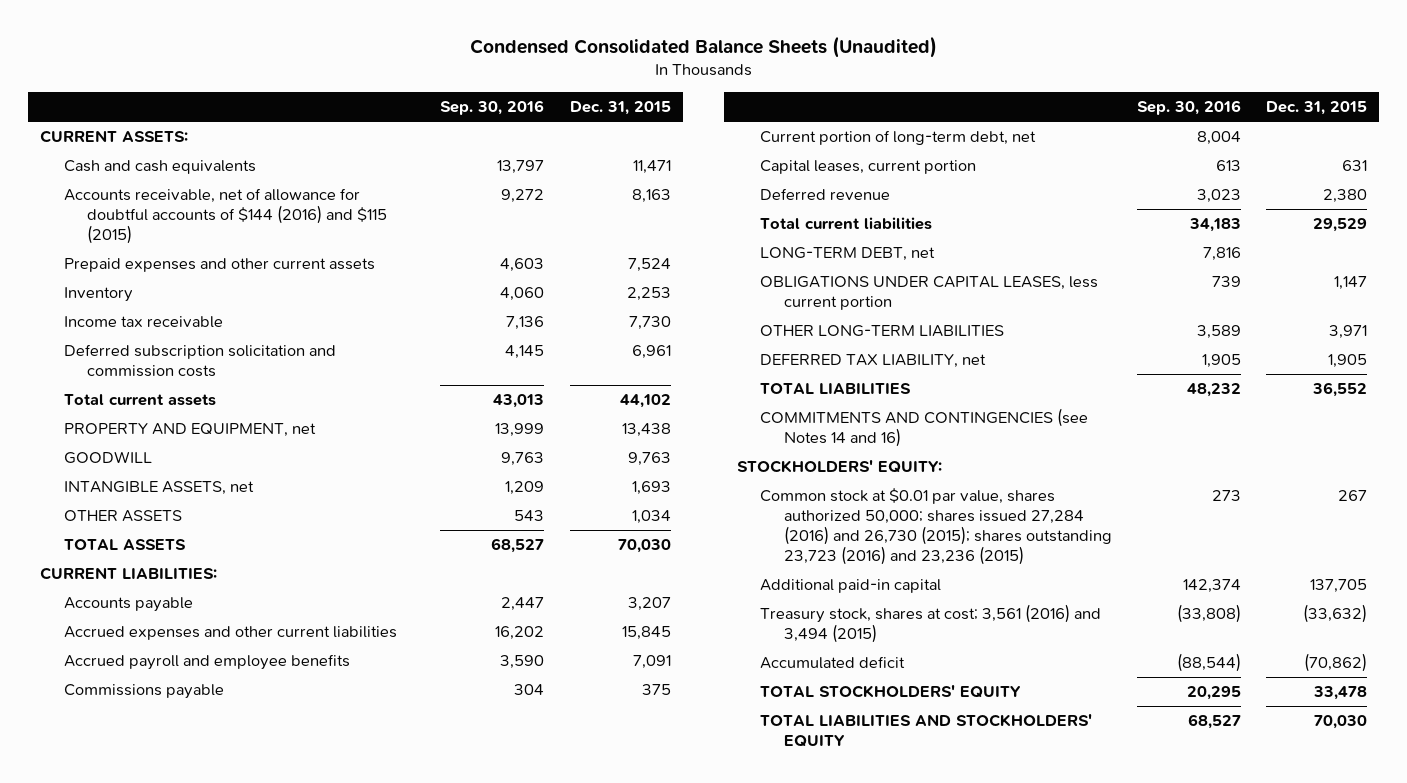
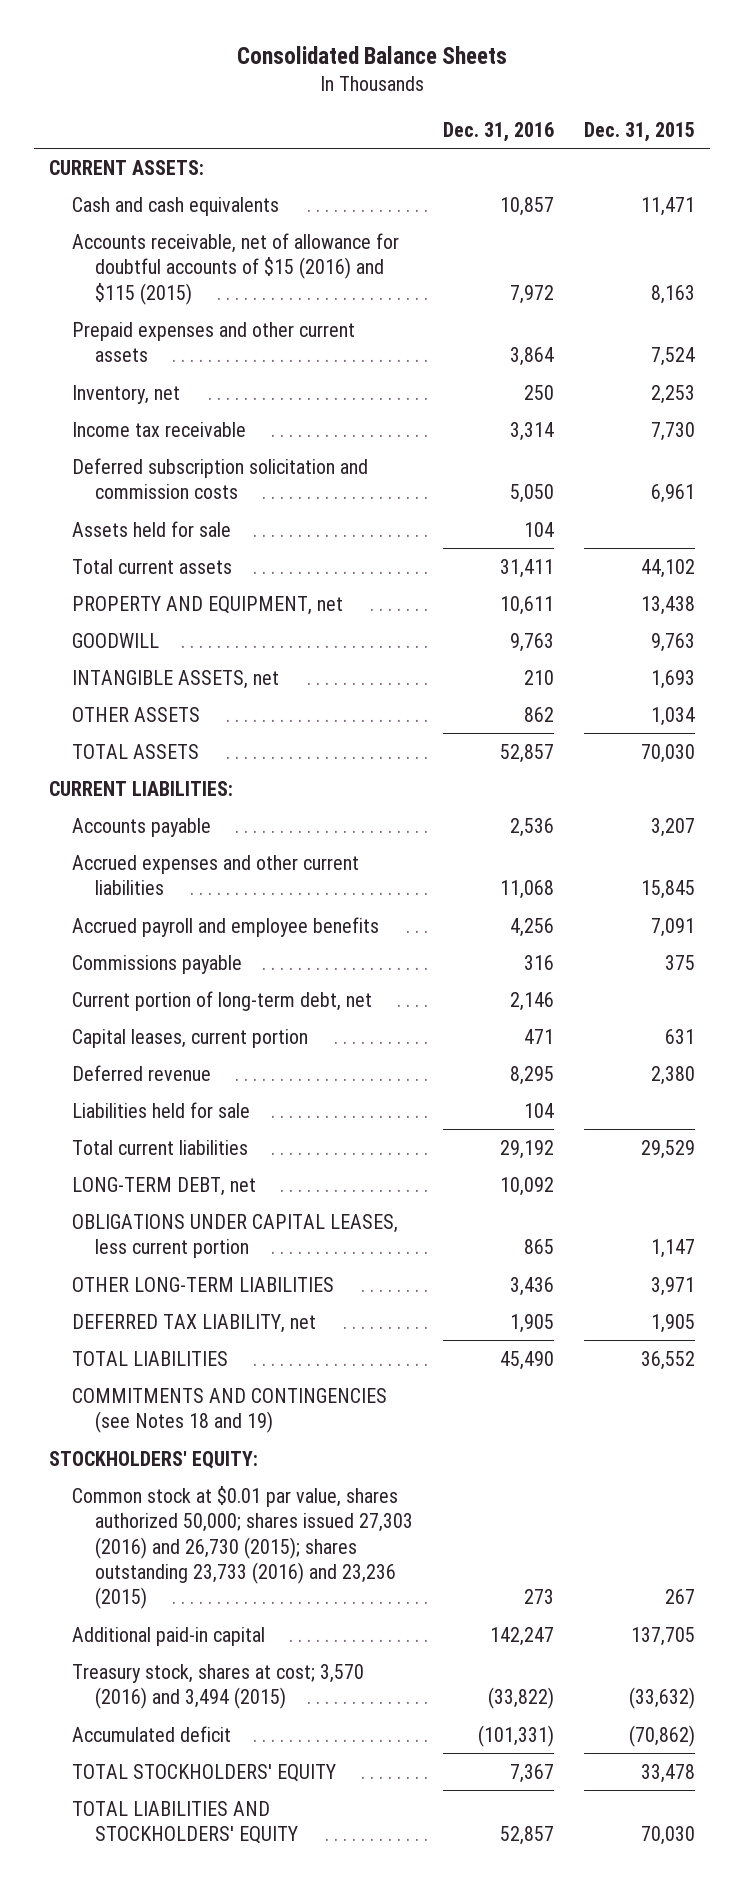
[469,36,937,59] Condensed Consolidated Balance Sheets (Unaudited) -> [237,46,508,65] Consolidated Balance Sheets
[440,100,545,116] Sep. 30, 2016 -> none
none -> [443,121,555,142] Dec. 31, 2016
[63,188,388,245] Accounts receivable, net of allowance for doubtful accounts of $144 (2016) and $115 (2015) -> [72,232,400,305] Accounts receivable, net of allowance for doubtful accounts of $15 (2016) and $115 (2015)
[63,287,133,303] Inventory -> [72,384,181,404] Inventory, net
none -> [72,520,232,537] Assets held for sale
none -> [72,1101,251,1118] Liabilities held for sale
[760,408,1089,448] COMMITMENTS AND CONTINGENCIES (see Notes 14 and 16) -> [72,1387,388,1434] COMMITMENTS AND CONTINGENCIES (see Notes 18 and 19)
[760,488,1112,566] Common stock at $0.01 par value, shares authorized 50,000; shares issued 27,284 (2016) and 26,730 (2015); shares outstanding 23,723 (2016) and 23,236 (2015) -> [72,1485,414,1610] Common stock at $0.01 par value, shares authorized 50,000; shares issued 27,303 (2016) and 26,730 (2015); shares outstanding 23,733 (2016) and 23,236 (2015)
[760,604,1102,644] Treasury stock, shares at cost; 3,561 (2016) and 3,494 (2015) -> [72,1663,365,1710] Treasury stock, shares at cost; 3,570 (2016) and 3,494 (2015)

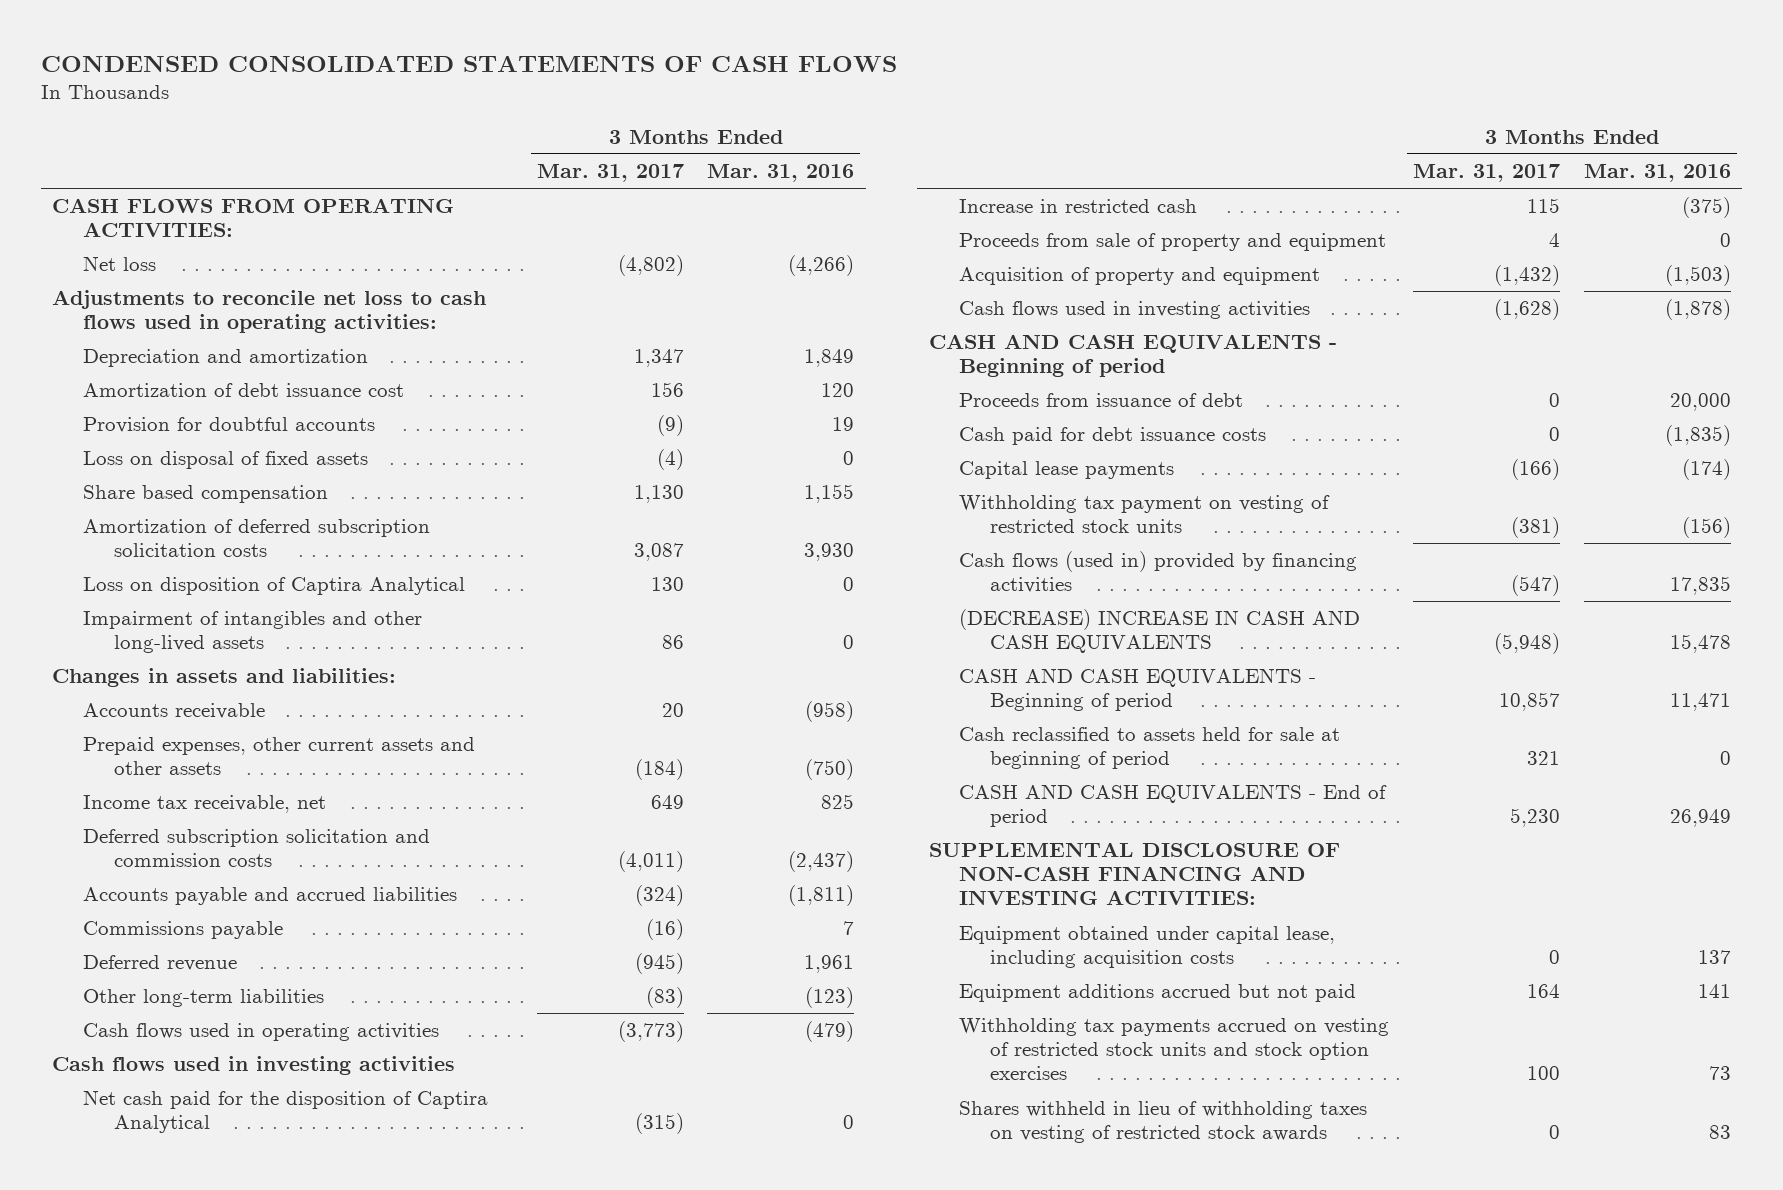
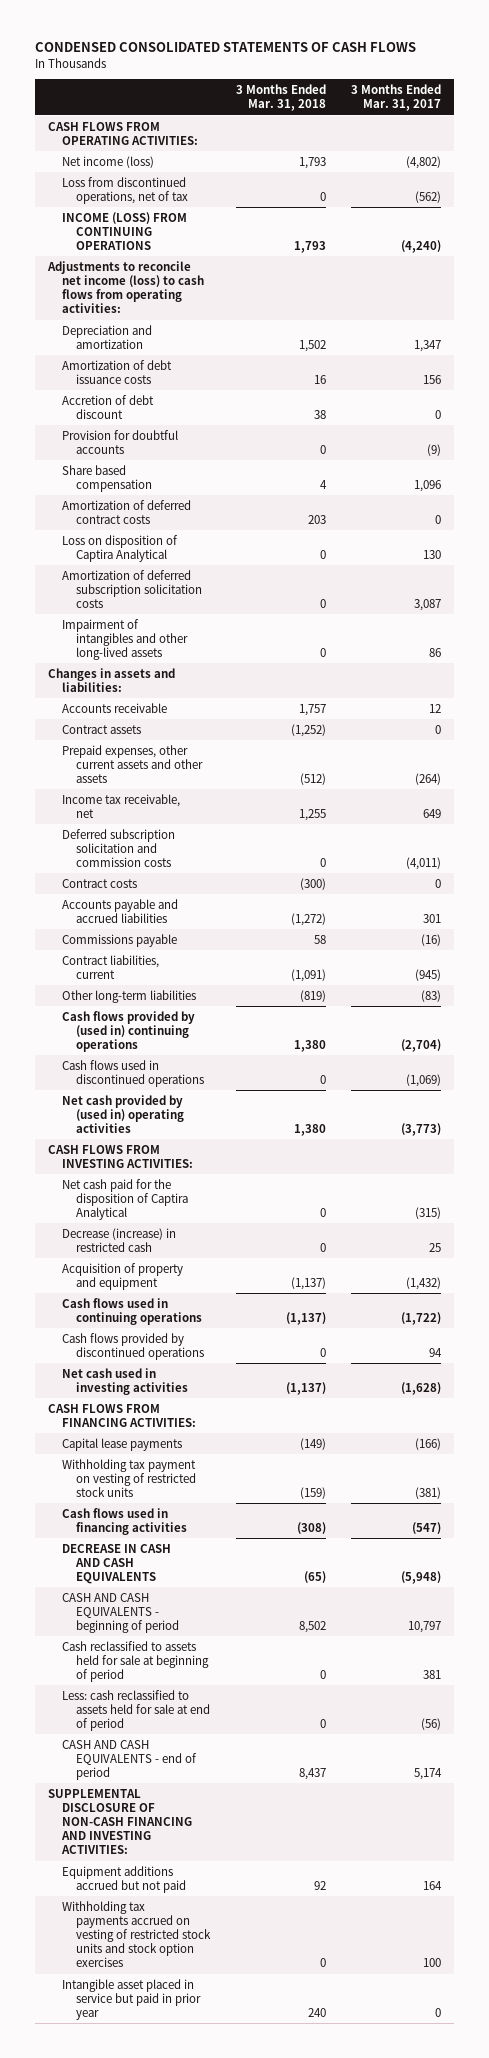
[707,163,855,182] Mar. 31, 2016 -> none
none -> [235,83,326,112] 3 Months Ended Mar. 31, 2018
[83,256,157,272] Net loss -> [61,155,154,168] Net income (loss)
none -> [61,176,188,204] Loss from discontinued operations, net of tax
none -> [61,211,187,251] INCOME (LOSS) FROM CONTINUING OPERATIONS
[52,290,487,334] Adjustments to reconcile net loss to cash flows used in operating activities: -> [46,260,204,314] Adjustments to reconcile net income (loss) to cash flows from operating activities:
[83,383,405,398] Amortization of debt issuance cost -> [61,359,172,384] Amortization of debt issuance costs
none -> [61,394,154,419] Accretion of debt discount
[83,451,369,470] Loss on disposal of fixed assets -> none
[633,485,684,504] 1,130 -> [414,479,442,492] 1,096
none -> [61,499,191,524] Amortization of deferred contract costs
[83,519,431,558] Amortization of deferred subscription solicitation costs -> [61,569,202,609] Amortization of deferred subscription solicitation costs
[661,703,684,718] 20 -> [429,703,442,713] 12
none -> [61,724,141,734] Contract assets
[634,759,684,781] (184) -> [415,773,442,786] (264)
none -> [61,878,137,888] Contract costs
[634,885,684,907] (324) -> [423,913,442,923] 301
[83,955,238,972] Deferred revenue -> [61,954,159,979] Contract liabilities, current
[83,1023,440,1042] Cash flows used in operating activities -> [61,1010,195,1053] Cash flows provided by (used in) continuing operations
[617,1021,684,1043] (3,773) -> [401,1039,442,1053] (2,704)
none -> [61,1059,204,1087] Cash flows used in discontinued operations
none -> [61,1094,184,1134] Net cash provided by (used in) operating activities
[52,1056,456,1076] Cash flows used in investing activities -> [47,1144,193,1168] CASH FLOWS FROM INVESTING ACTIVITIES:
[959,233,1387,252] Proceeds from sale of property and equipment -> none
[959,199,1198,214] Increase in restricted cash -> [61,1227,176,1252] Decrease (increase) in restricted cash
[1527,198,1561,214] 115 -> [429,1242,442,1252] 25
[959,393,1244,408] Proceeds from issuance of debt -> none
[959,427,1267,446] Cash paid for debt issuance costs -> none
[959,301,1311,320] Cash flows used in investing activities -> [61,1297,202,1325] Cash flows used in continuing operations
[1494,299,1561,321] (1,628) -> [401,1311,442,1325] (1,722)
none -> [61,1332,204,1360] Cash flows provided by discontinued operations
none -> [61,1367,188,1395] Net cash used in investing activities
[928,334,1337,378] CASH AND CASH EQUIVALENTS - Beginning of period -> [47,1403,196,1427] CASH FLOWS FROM FINANCING ACTIVITIES:
[959,551,1358,594] Cash flows (used in) provided by financing activities -> [61,1507,187,1535] Cash flows used in financing activities
[959,609,1361,654] (DECREASE) INCREASE IN CASH AND CASH EQUIVALENTS -> [61,1543,171,1585] DECREASE IN CASH AND CASH EQUIVALENTS
[959,668,1317,712] CASH AND CASH EQUIVALENTS - Beginning of period -> [61,1592,179,1634] CASH AND CASH EQUIVALENTS - beginning of period
[1499,692,1561,712] 10,857 -> [408,1621,442,1634] 10,797
[1527,751,1561,766] 321 -> [423,1670,442,1680] 381
none -> [61,1689,210,1732] Less: cash reclassified to assets held for sale at end of period
[959,784,1388,828] CASH AND CASH EQUIVALENTS - End of period -> [61,1739,197,1781] CASH AND CASH EQUIVALENTS - end of period
[1510,808,1561,828] 5,230 -> [414,1768,443,1781] 5,174
[959,926,1336,969] Equipment obtained under capital lease, including acquisition costs -> none
[959,1101,1368,1144] Shares withheld in lieu of withholding taxes on vesting of restricted stock awards -> [61,1978,201,2021] Intangible asset placed in service but paid in prior year

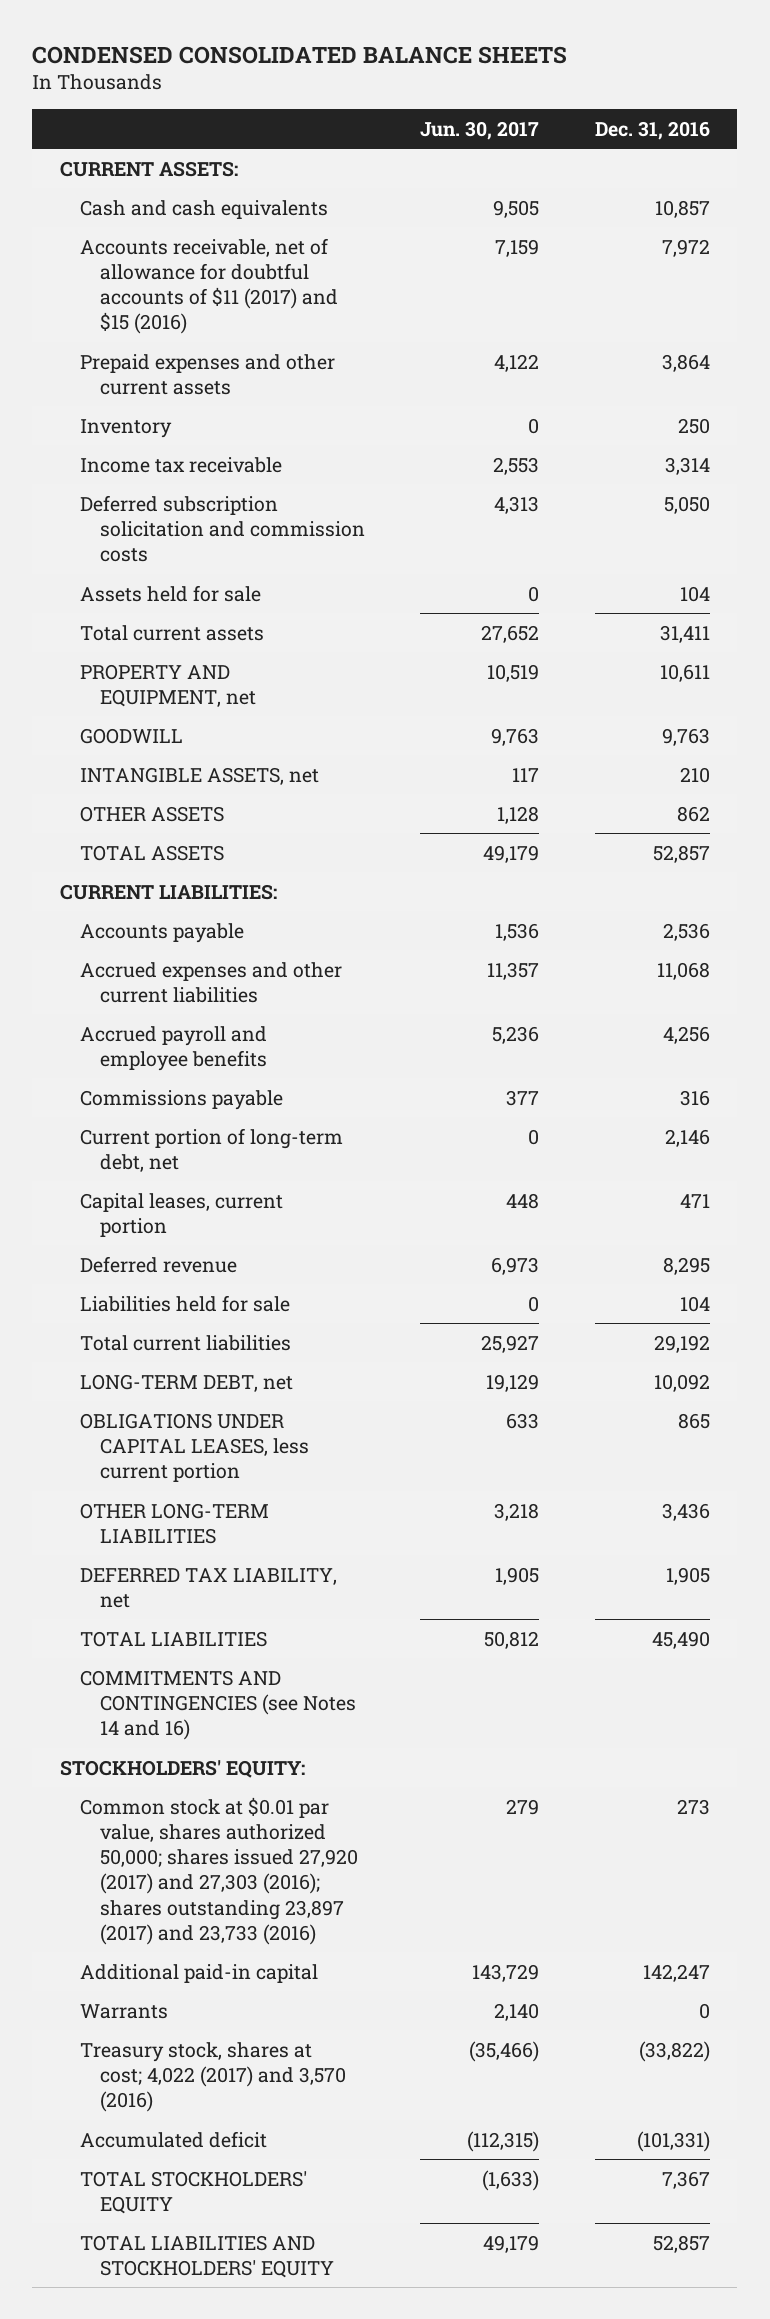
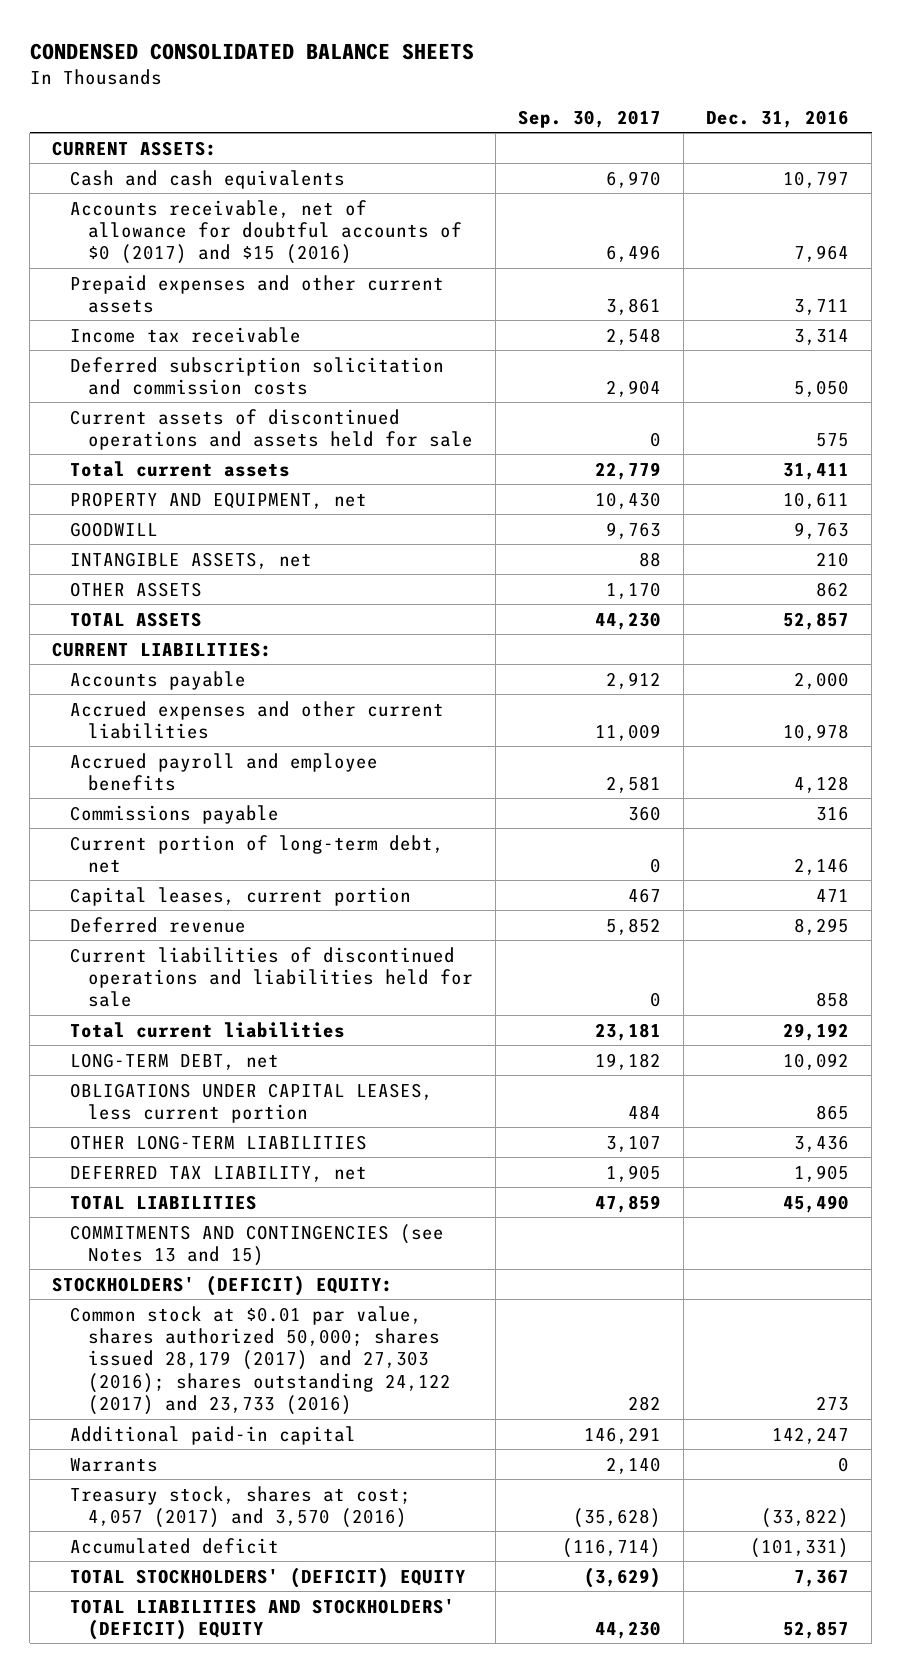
[420,120,540,140] Jun. 30, 2017 -> none
none -> [518,109,662,128] Sep. 30, 2017
[80,418,173,438] Inventory -> none
[654,199,710,218] 10,857 -> [783,170,850,188] 10,797
[80,237,338,335] Accounts receivable, net of allowance for doubtful accounts of $11 (2017) and $15 (2016) -> [70,199,463,265] Accounts receivable, net of allowance for doubtful accounts of $0 (2017) and $15 (2016)
[661,238,710,257] 7,972 -> [794,245,850,263] 7,964
[661,353,710,372] 3,864 -> [794,298,850,315] 3,711
[80,584,262,602] Assets held for sale -> [70,408,474,450] Current assets of discontinued operations and assets held for sale
[679,585,710,602] 104 -> [816,432,850,447] 575
[662,922,710,941] 2,536 -> [794,671,850,689] 2,000
[656,961,710,980] 11,068 -> [783,723,850,741] 10,978
[662,1025,710,1044] 4,256 -> [794,775,850,793] 4,128
[80,1294,291,1312] Liabilities held for sale -> [70,946,474,1008] Current liabilities of discontinued operations and liabilities held for sale
[679,1295,710,1312] 104 -> [816,992,850,1008] 858
[80,1669,356,1741] COMMITMENTS AND CONTINGENCIES (see Notes 14 and 16) -> [70,1223,445,1266] COMMITMENTS AND CONTINGENCIES (see Notes 13 and 15)
[60,1759,306,1778] STOCKHOLDERS' EQUITY: -> [52,1274,394,1296] STOCKHOLDERS' (DEFICIT) EQUITY:
[80,1796,358,1945] Common stock at $0.01 par value, shares authorized 50,000; shares issued 27,920 (2017) and 27,303 (2016); shares outstanding 23,897 (2017) and 23,733 (2016) -> [70,1305,452,1416] Common stock at $0.01 par value, shares authorized 50,000; shares issued 28,179 (2017) and 27,303 (2016); shares outstanding 24,122 (2017) and 23,733 (2016)
[80,2041,346,2113] Treasury stock, shares at cost; 4,022 (2017) and 3,570 (2016) -> [70,1485,412,1528] Treasury stock, shares at cost; 4,057 (2017) and 3,570 (2016)
[80,2170,308,2214] TOTAL STOCKHOLDERS' EQUITY -> [70,1566,467,1588] TOTAL STOCKHOLDERS' (DEFICIT) EQUITY
[80,2234,334,2278] TOTAL LIABILITIES AND STOCKHOLDERS' EQUITY -> [70,1598,456,1640] TOTAL LIABILITIES AND STOCKHOLDERS' (DEFICIT) EQUITY

